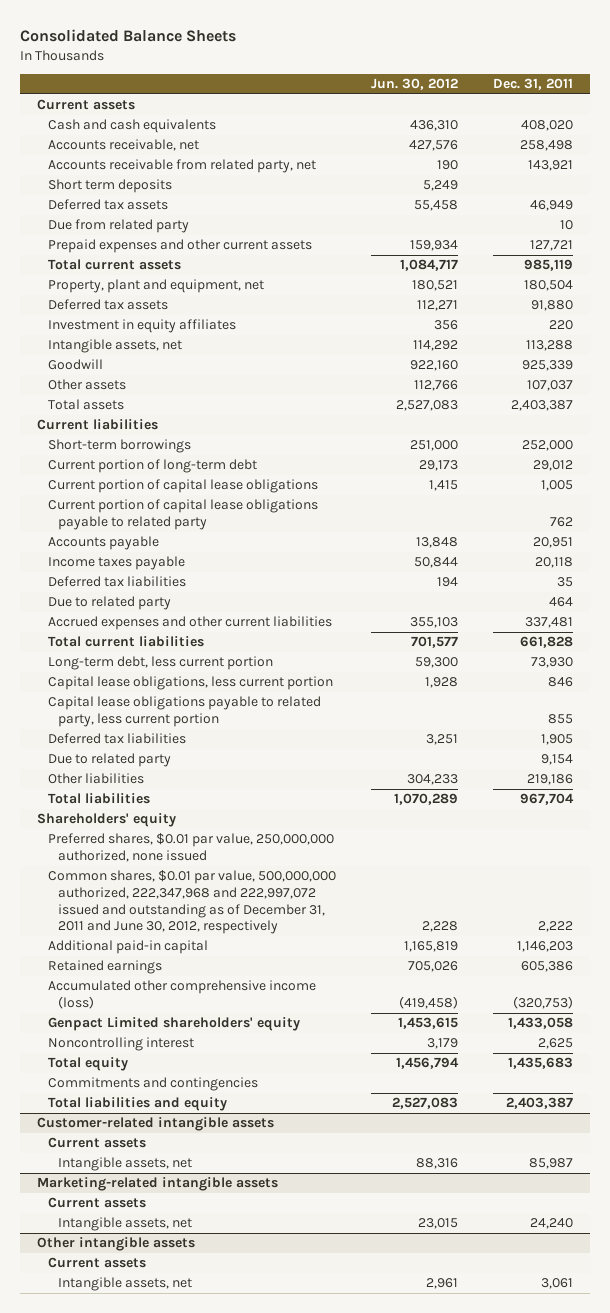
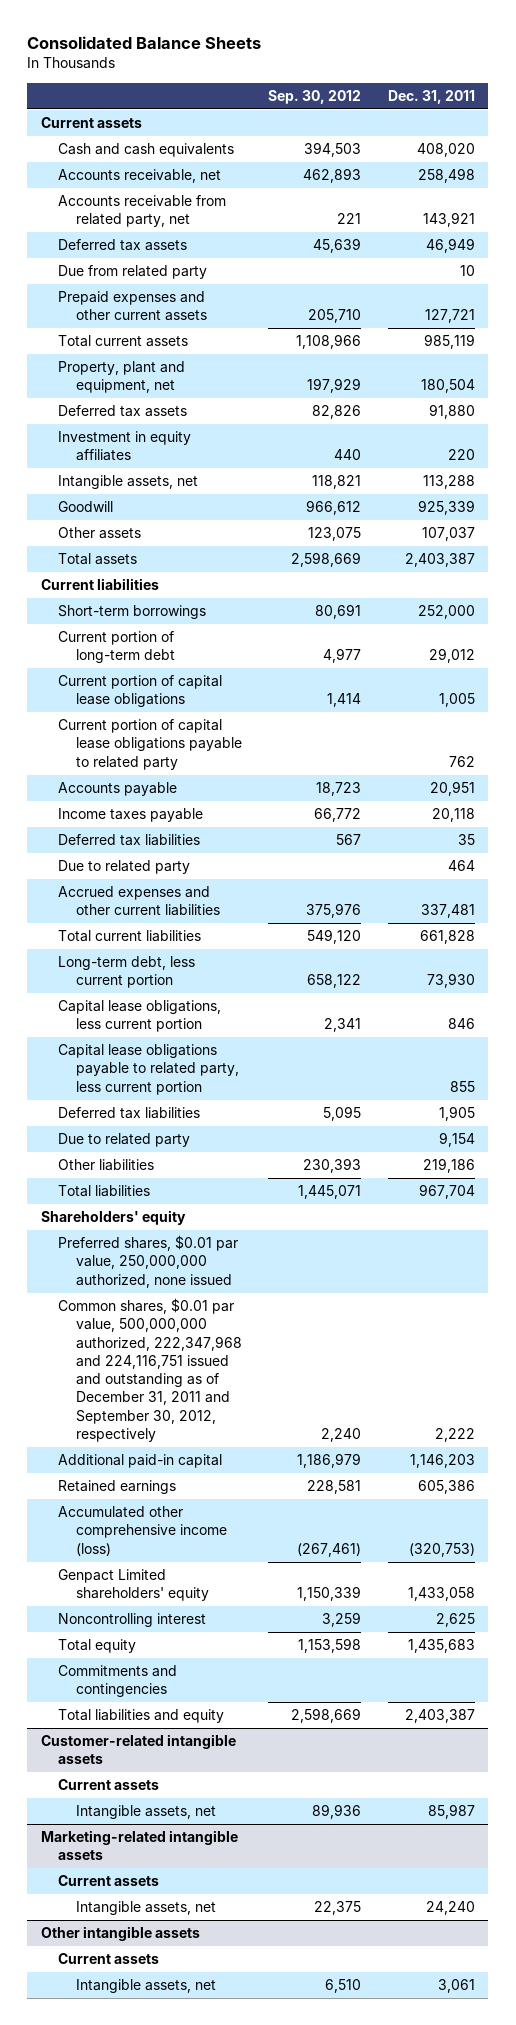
[370,78,458,91] Jun. 30, 2012 -> none
none -> [268,89,362,104] Sep. 30, 2012
[47,179,172,194] Short term deposits -> none
[47,870,336,935] Common shares, $0.01 par value, 500,000,000 authorized, 222,347,968 and 222,997,072 issued and outstanding as of December 31, 2011 and June 30, 2012, respectively -> [58,1298,242,1442] Common shares, $0.01 par value, 500,000,000 authorized, 222,347,968 and 224,116,751 issued and outstanding as of December 31, 2011 and September 30, 2012, respectively

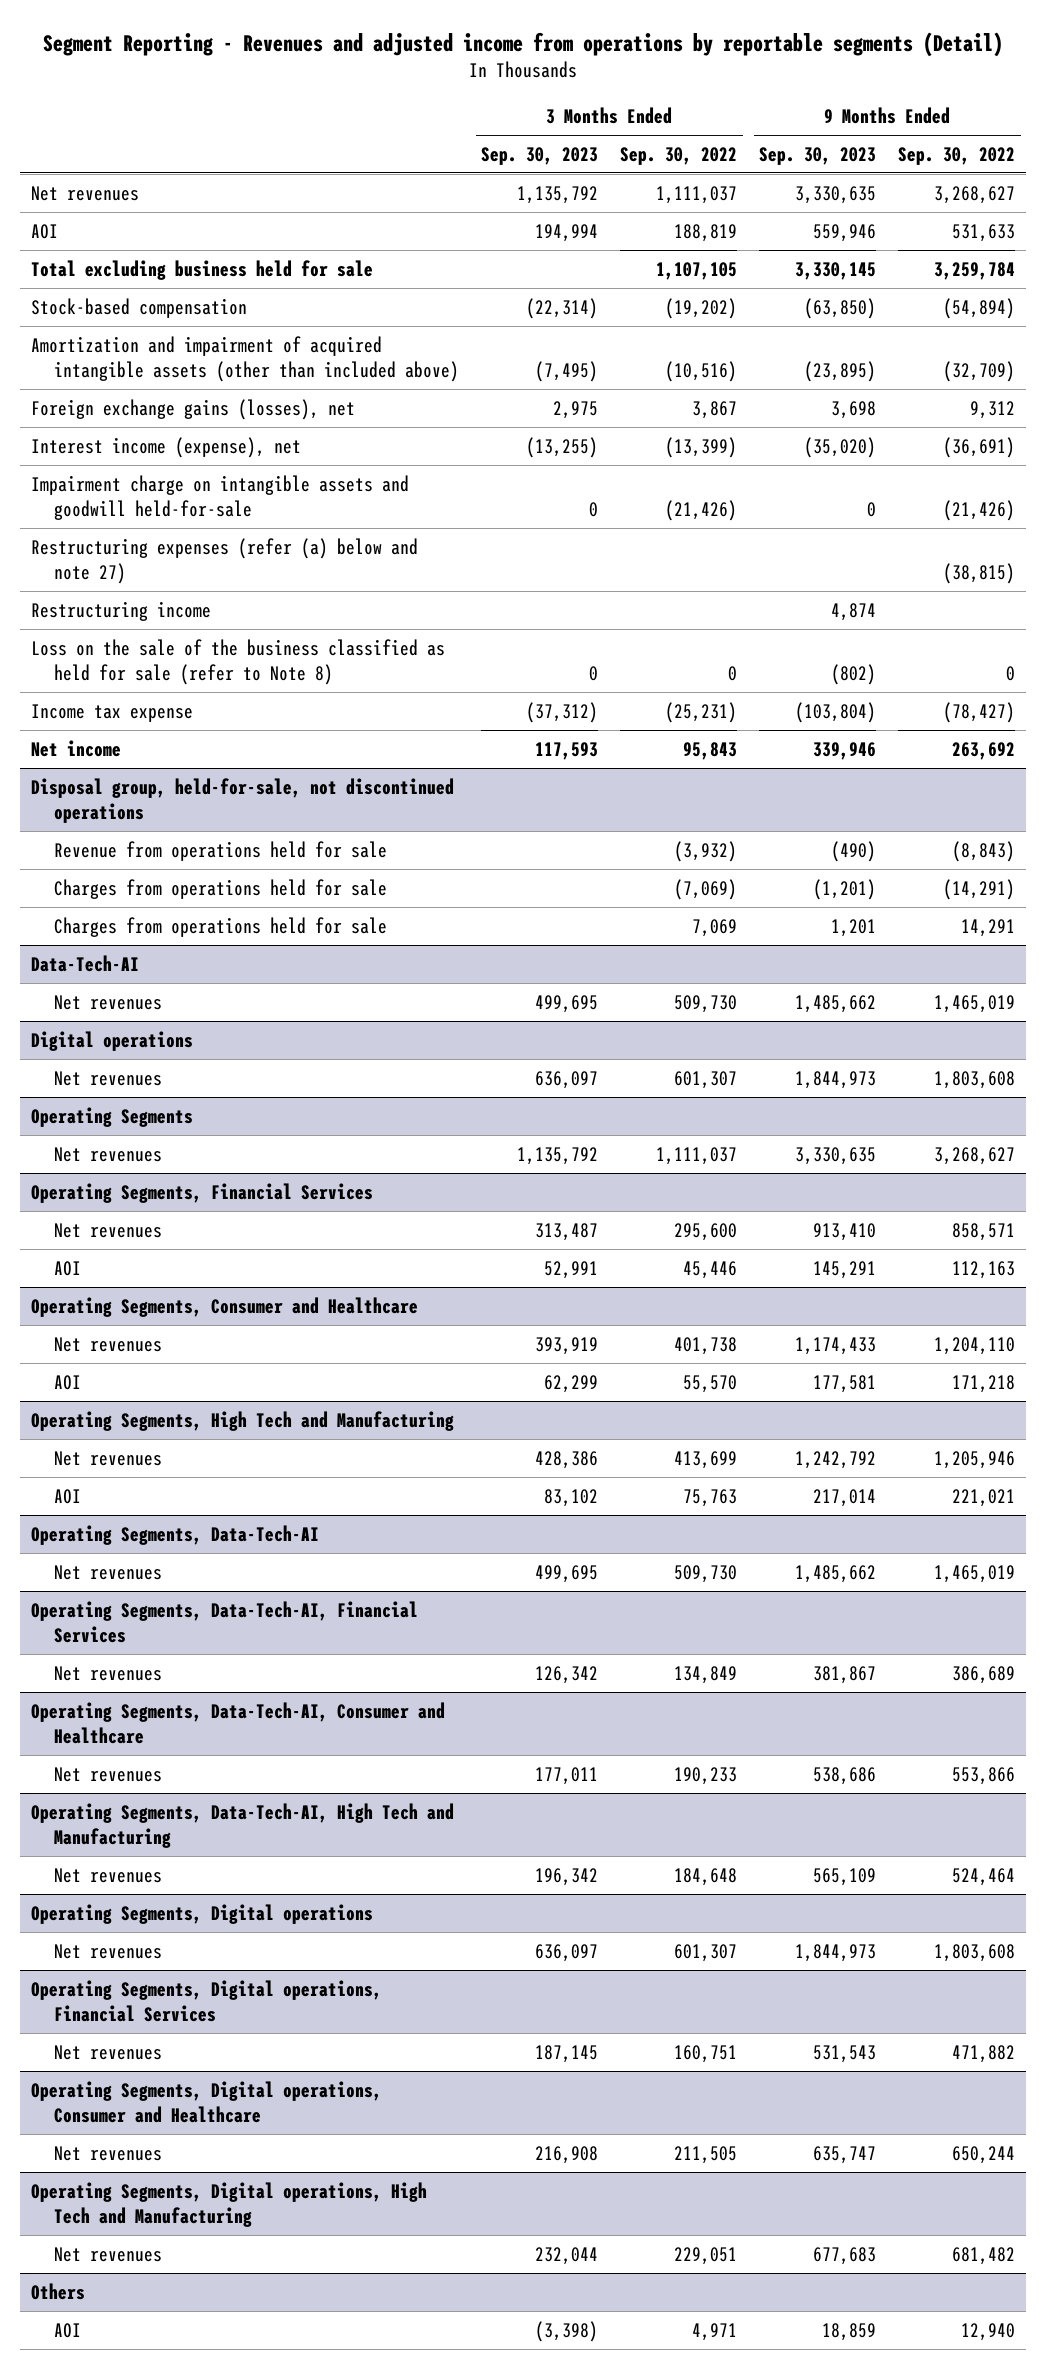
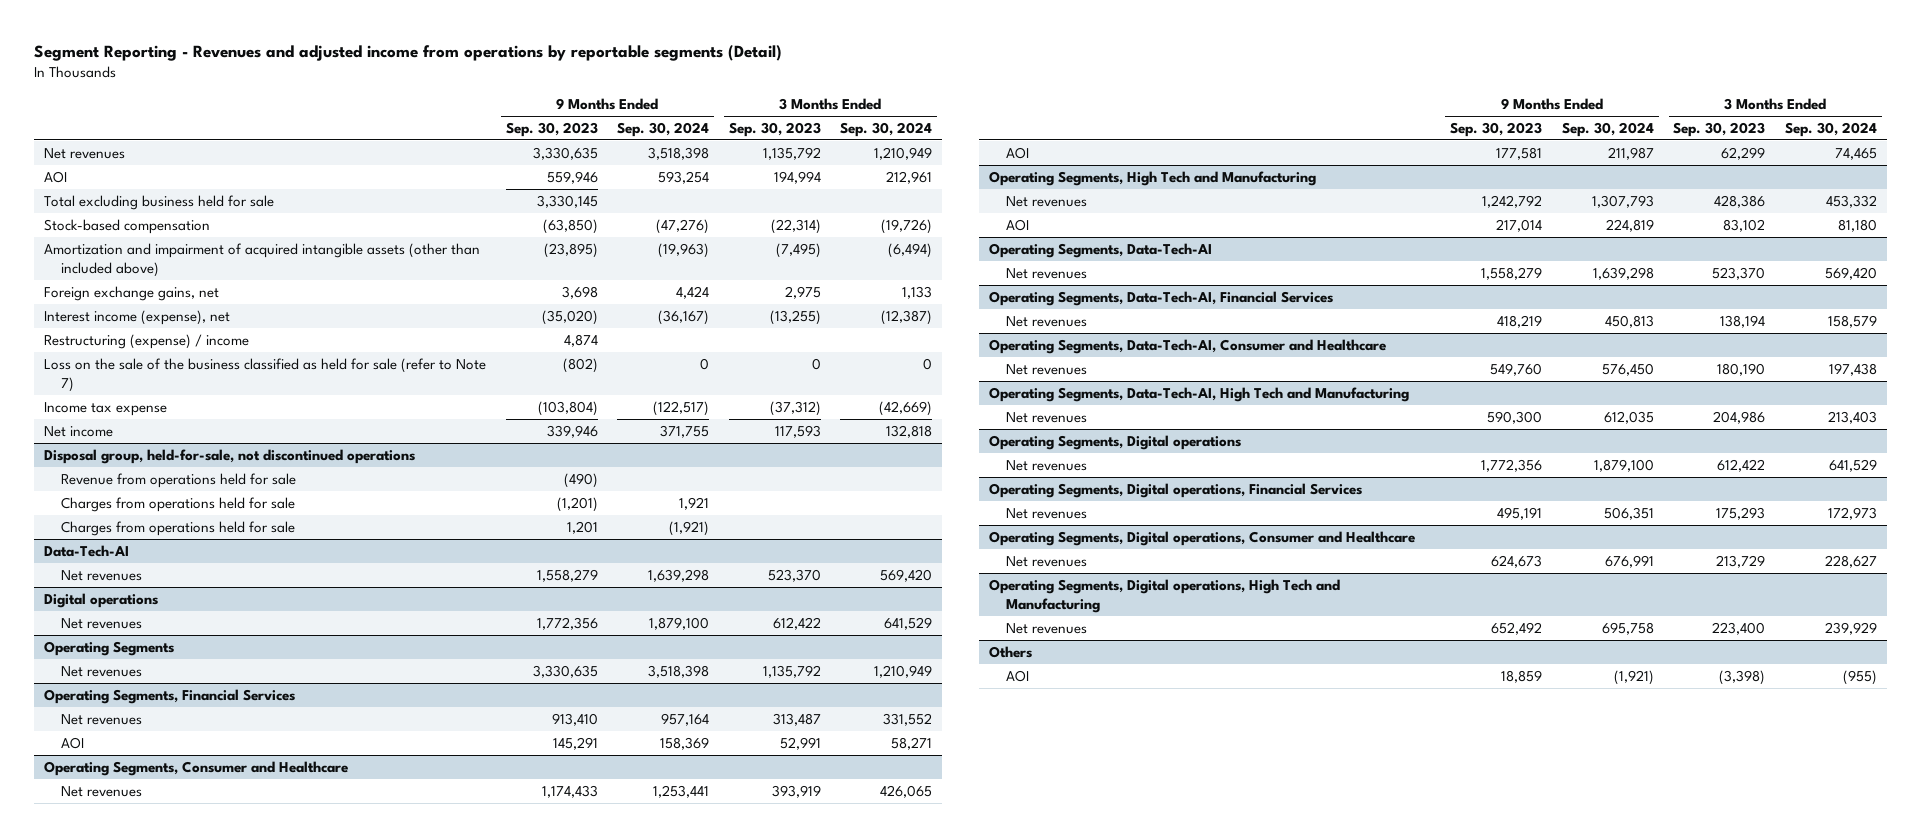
[620,146,738,165] Sep. 30, 2022 -> none
[898,146,1016,165] Sep. 30, 2022 -> none
none -> [617,121,710,137] Sep. 30, 2024
none -> [840,121,933,137] Sep. 30, 2024
[31,398,356,420] Foreign exchange gains (losses), net -> [44,285,220,301] Foreign exchange gains, net
[31,474,410,521] Impairment charge on intangible assets and goodwill held-for-sale -> none
[31,537,419,585] Restructuring expenses (refer (a) below and note 27) -> none
[31,600,212,621] Restructuring income -> [44,333,250,349] Restructuring (expense) / income
[31,638,446,686] Loss on the sale of the business classified as held for sale (refer to Note 8) -> [44,357,487,392] Loss on the sale of the business classified as held for sale (refer to Note 7)
[535,994,599,1013] 499,695 -> [767,568,821,582] 523,370
[795,994,877,1013] 1,485,662 -> [536,568,598,582] 1,558,279
[535,1070,599,1089] 636,097 -> [772,616,821,630] 612,422
[795,1070,877,1089] 1,844,973 -> [536,616,598,630] 1,772,356
[535,1564,599,1583] 499,695 -> [1712,266,1766,280] 523,370
[795,1564,877,1583] 1,485,662 -> [1481,266,1543,280] 1,558,279
[535,1665,599,1684] 126,342 -> [1720,314,1766,328] 138,194
[813,1665,877,1684] 381,867 -> [1497,314,1543,328] 418,219
[535,1766,599,1785] 177,011 -> [1717,362,1766,376] 180,190
[813,1766,877,1785] 538,686 -> [1490,362,1543,376] 549,760
[535,1867,599,1886] 196,342 -> [1713,410,1766,424] 204,986
[813,1867,877,1886] 565,109 -> [1487,410,1543,424] 590,300
[535,1943,599,1962] 636,097 -> [1717,458,1766,472] 612,422
[795,1943,877,1962] 1,844,973 -> [1481,458,1543,472] 1,772,356
[535,2044,599,2063] 187,145 -> [1716,506,1766,520] 175,293
[813,2044,877,2063] 531,543 -> [1497,506,1543,520] 495,191
[535,2145,599,2164] 216,908 -> [1716,554,1766,568] 213,729
[813,2145,877,2164] 635,747 -> [1491,554,1543,568] 624,673
[535,2246,599,2265] 232,044 -> [1712,621,1766,635] 223,400
[813,2246,877,2265] 677,683 -> [1491,621,1543,635] 652,492

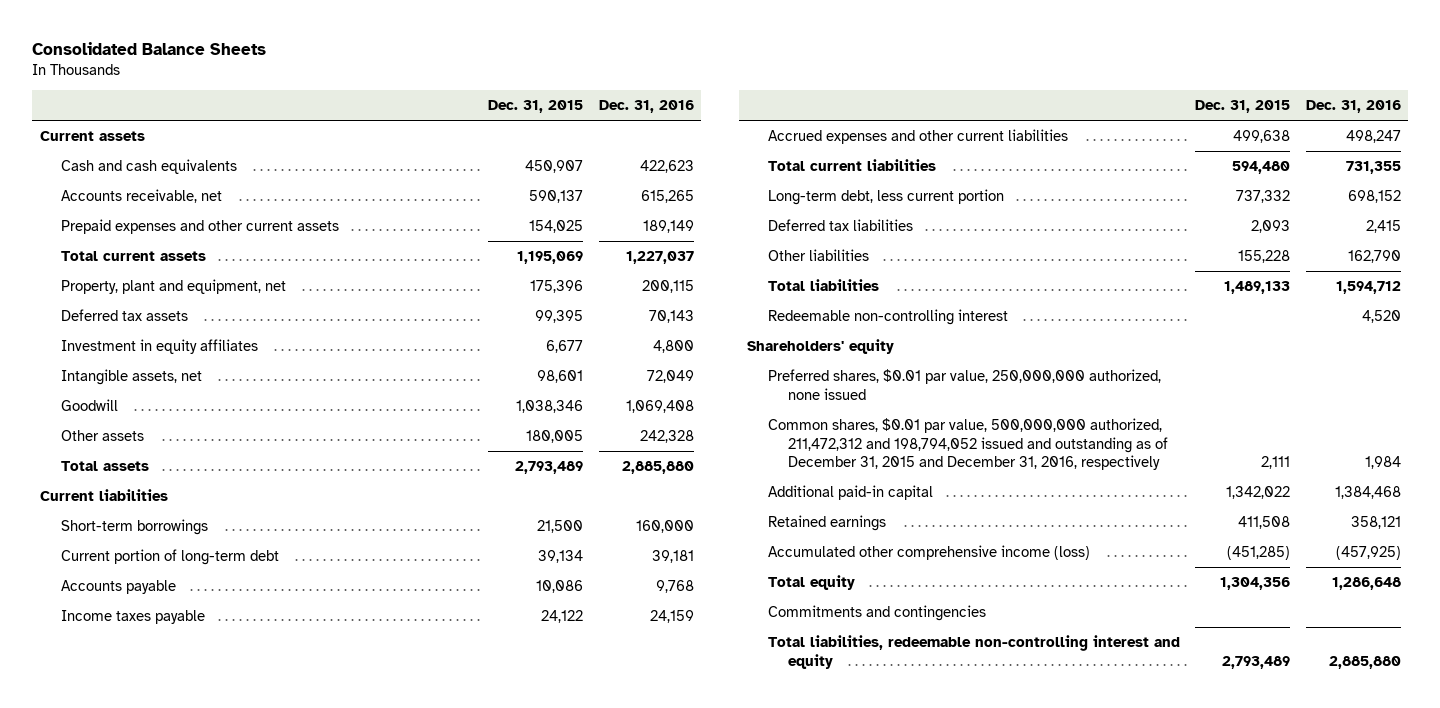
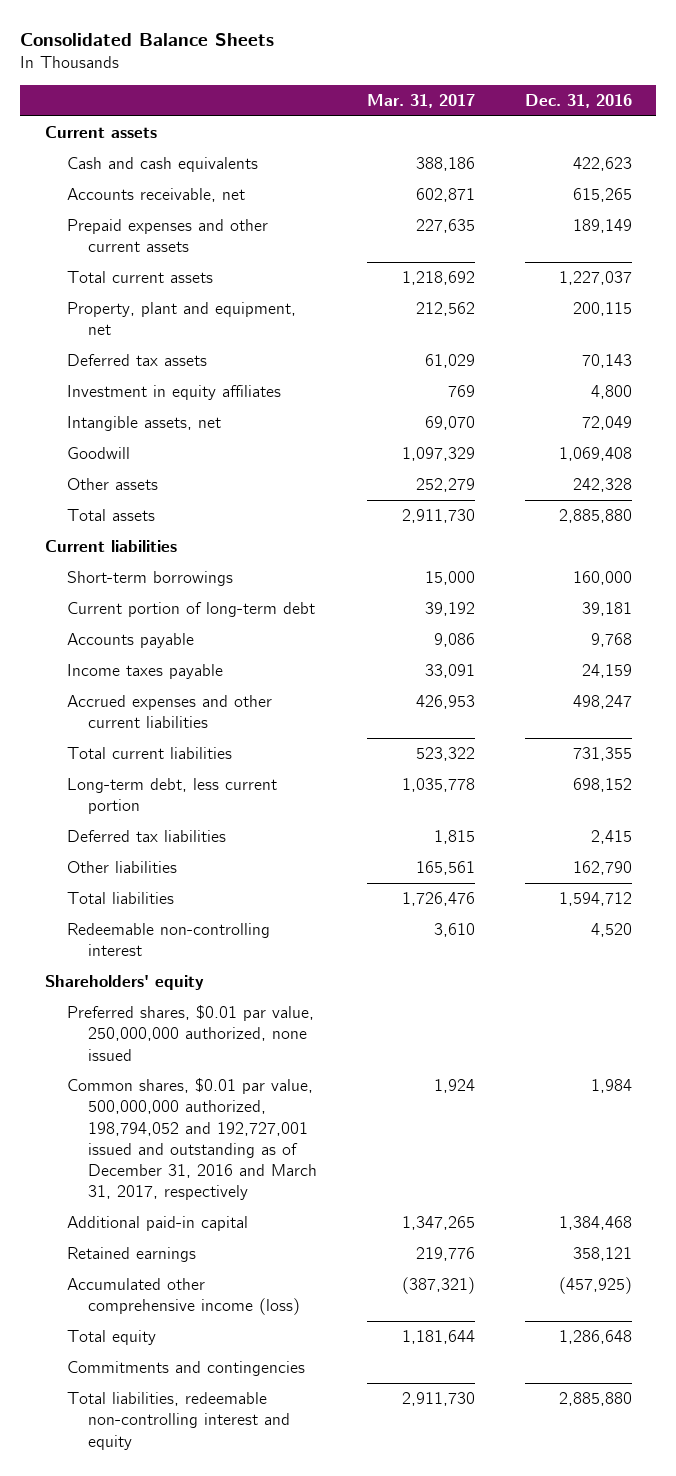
[488,100,584,114] Dec. 31, 2015 -> none
none -> [367,94,476,109] Mar. 31, 2017
[767,418,1169,471] Common shares, $0.01 par value, 500,000,000 authorized, 211,472,312 and 198,794,052 issued and outstanding as of December 31, 2015 and December 31, 2016, respectively -> [66,1078,318,1200] Common shares, $0.01 par value, 500,000,000 authorized, 198,794,052 and 192,727,001 issued and outstanding as of December 31, 2016 and March 31, 2017, respectively

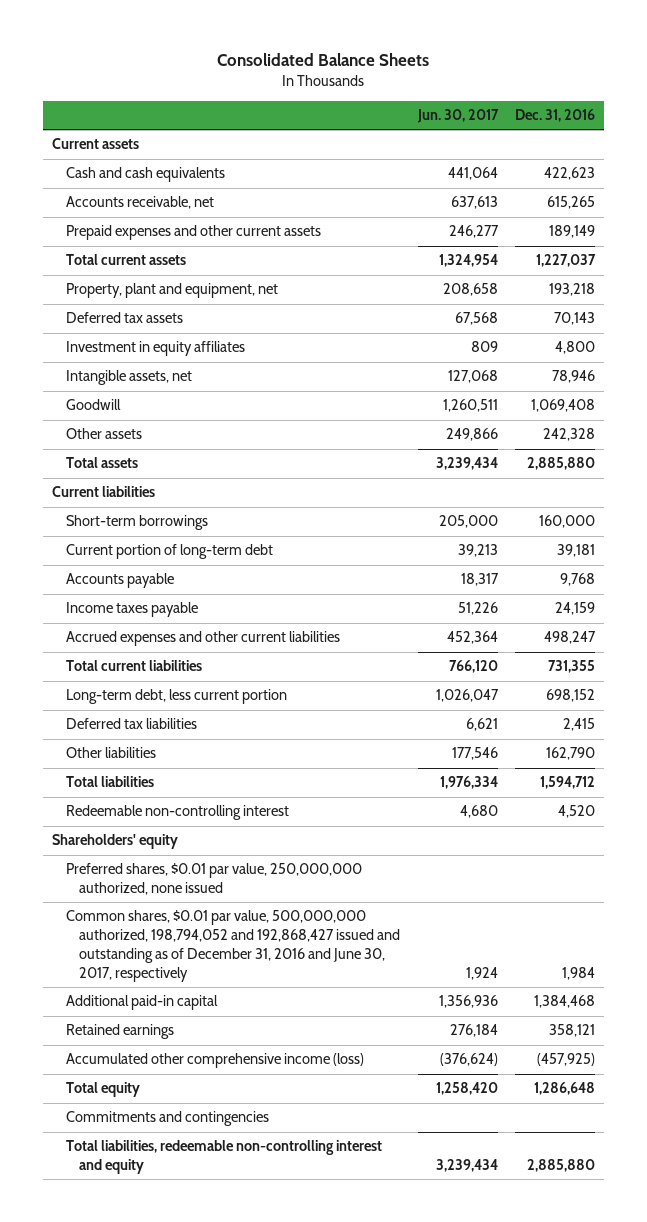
[367,94,476,109] Mar. 31, 2017 -> none
none -> [416,108,499,123] Jun. 30, 2017
[572,302,632,317] 200,115 -> [548,283,595,297] 193,218
[581,416,632,431] 72,049 -> [551,370,595,384] 78,946
[66,1078,318,1200] Common shares, $0.01 par value, 500,000,000 authorized, 198,794,052 and 192,727,001 issued and outstanding as of December 31, 2016 and March 31, 2017, respectively -> [65,910,401,982] Common shares, $0.01 par value, 500,000,000 authorized, 198,794,052 and 192,868,427 issued and outstanding as of December 31, 2016 and June 30, 2017, respectively

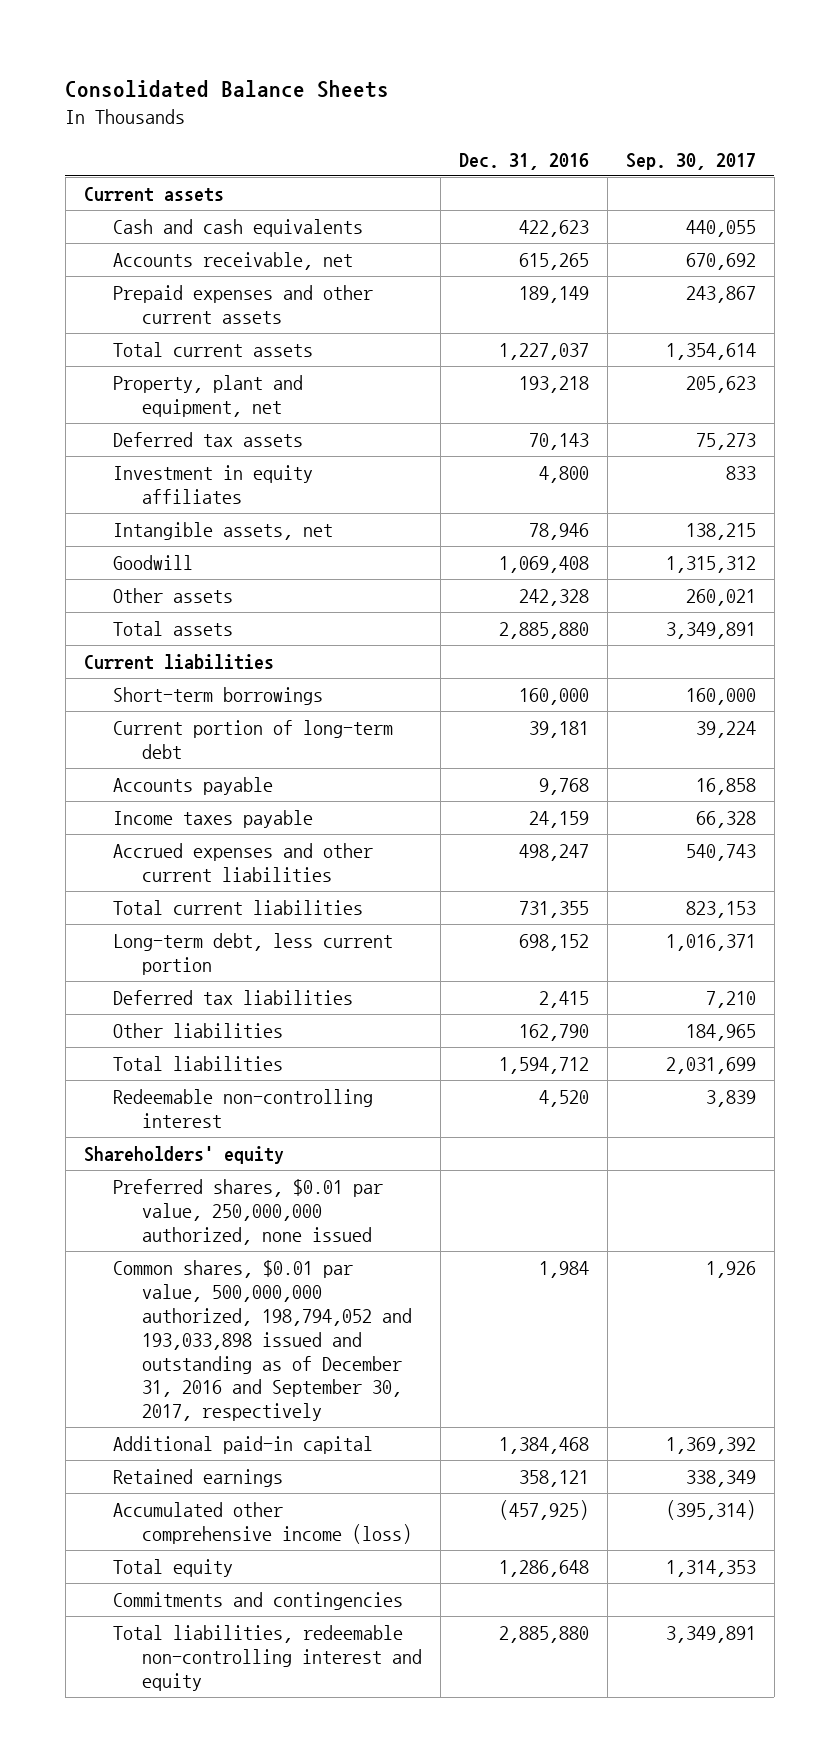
[416,108,499,123] Jun. 30, 2017 -> none
none -> [625,152,756,170] Sep. 30, 2017
[65,910,401,982] Common shares, $0.01 par value, 500,000,000 authorized, 198,794,052 and 192,868,427 issued and outstanding as of December 31, 2016 and June 30, 2017, respectively -> [112,1259,412,1422] Common shares, $0.01 par value, 500,000,000 authorized, 198,794,052 and 193,033,898 issued and outstanding as of December 31, 2016 and September 30, 2017, respectively

